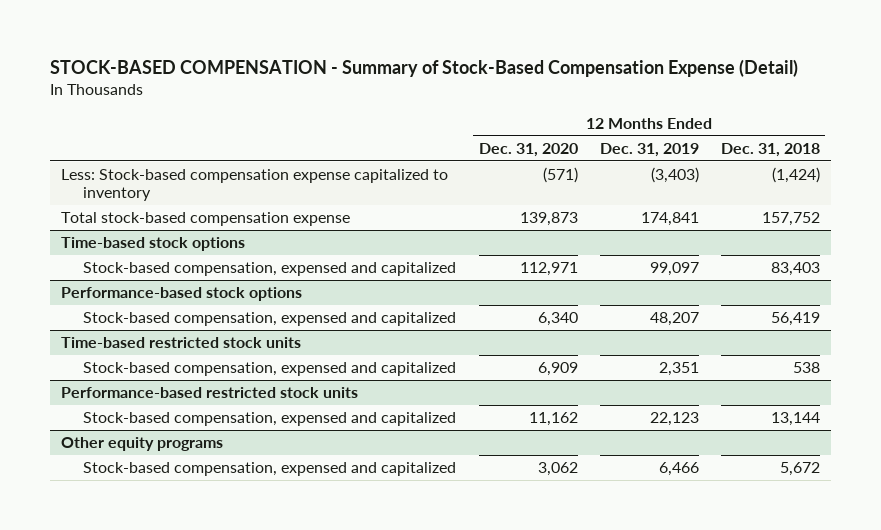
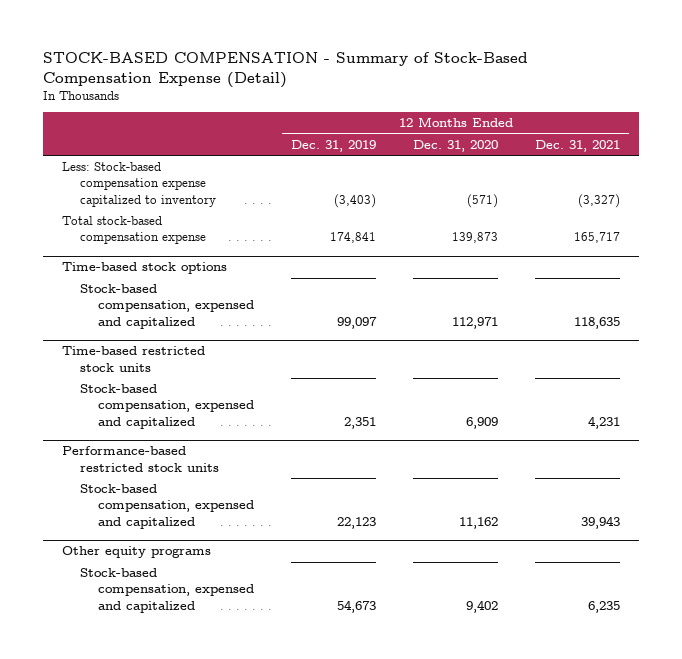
[720,142,820,157] Dec. 31, 2018 -> none
none -> [535,139,621,152] Dec. 31, 2021
[60,287,302,302] Performance-based stock options -> none
[83,312,457,327] Stock-based compensation, expensed and capitalized -> none
[537,462,578,477] 3,062 -> [466,599,499,613] 9,402
[658,462,699,477] 6,466 -> [337,599,377,613] 54,673

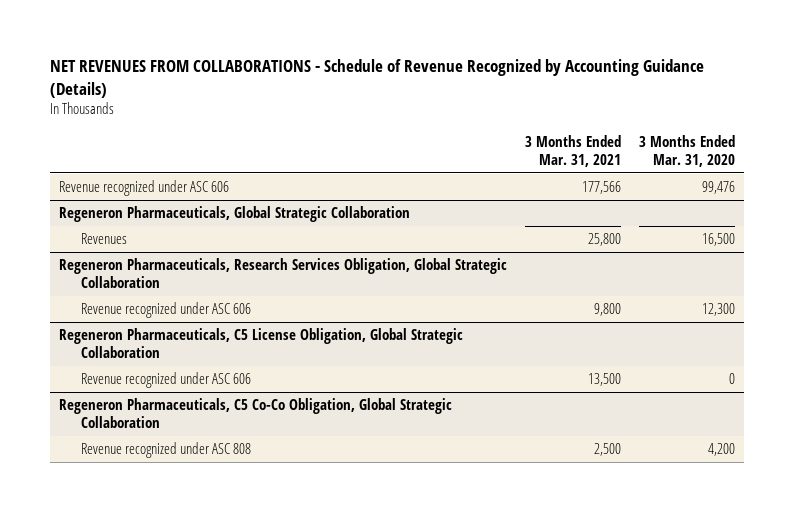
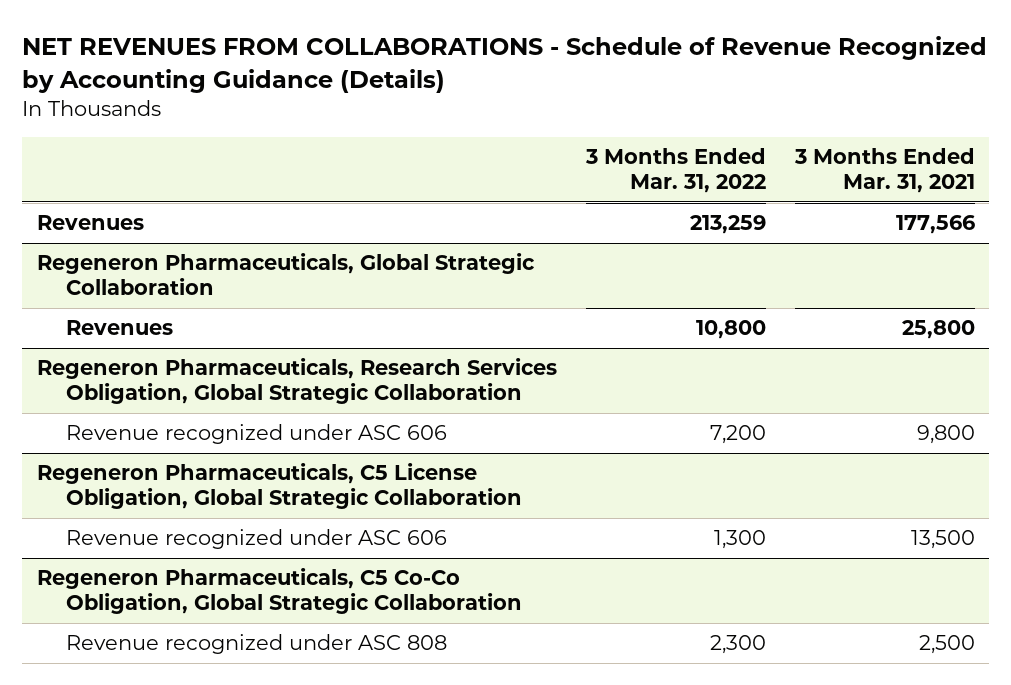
[638,134,735,167] 3 Months Ended Mar. 31, 2020 -> none
none -> [584,148,766,194] 3 Months Ended Mar. 31, 2022
[58,180,229,197] Revenue recognized under ASC 606 -> [36,215,144,231] Revenues

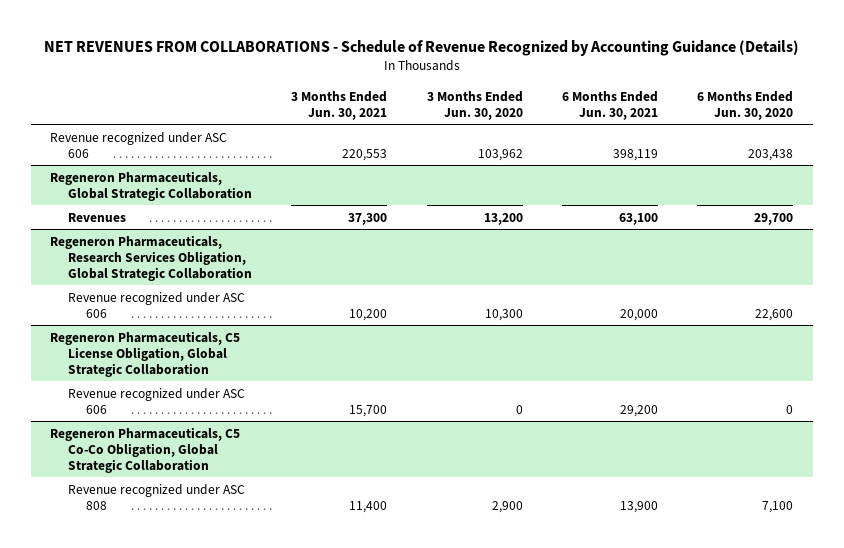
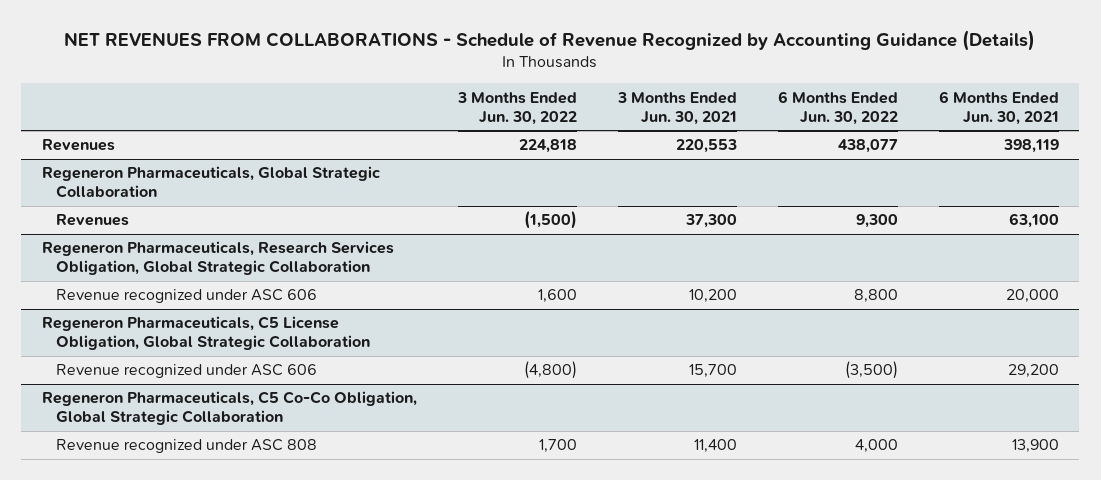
[426,90,523,120] 3 Months Ended Jun. 30, 2020 -> none
[697,90,794,120] 6 Months Ended Jun. 30, 2020 -> none
none -> [456,91,577,125] 3 Months Ended Jun. 30, 2022
none -> [777,90,898,125] 6 Months Ended Jun. 30, 2022
[50,131,228,158] Revenue recognized under ASC 606 -> [41,139,115,152] Revenues

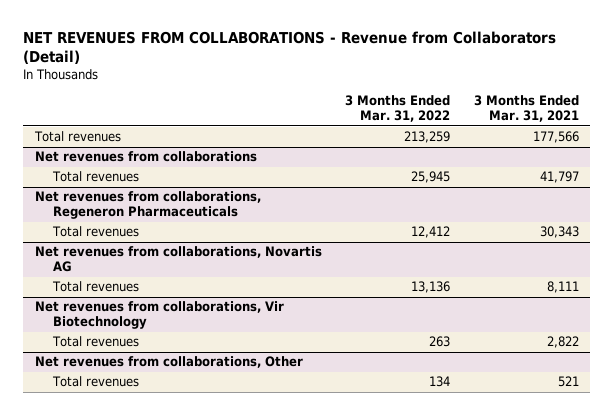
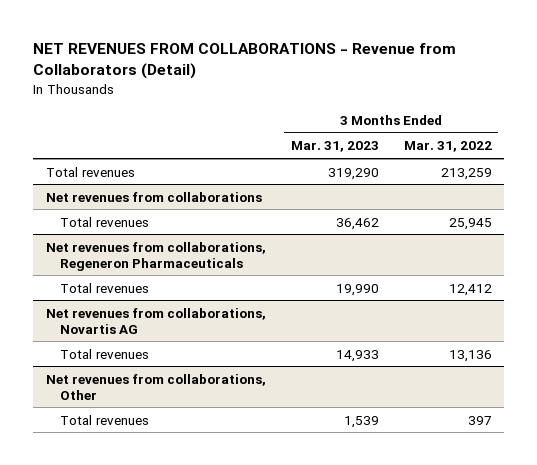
[473,95,579,123] 3 Months Ended Mar. 31, 2021 -> none
none -> [290,141,379,153] Mar. 31, 2023
[35,301,285,330] Net revenues from collaborations, Vir Biotechnology -> none
[51,336,139,348] Total revenues -> none
[429,376,451,388] 134 -> [467,415,492,425] 397

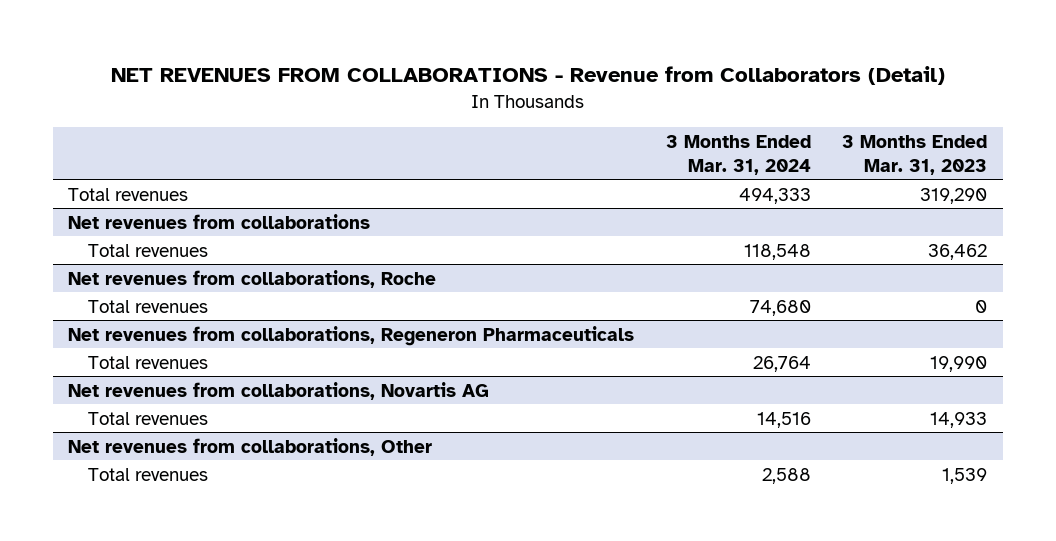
[403,141,492,153] Mar. 31, 2022 -> none
none -> [665,135,811,175] 3 Months Ended Mar. 31, 2024
none -> [68,269,437,288] Net revenues from collaborations, Roche
none -> [88,299,209,313] Total revenues

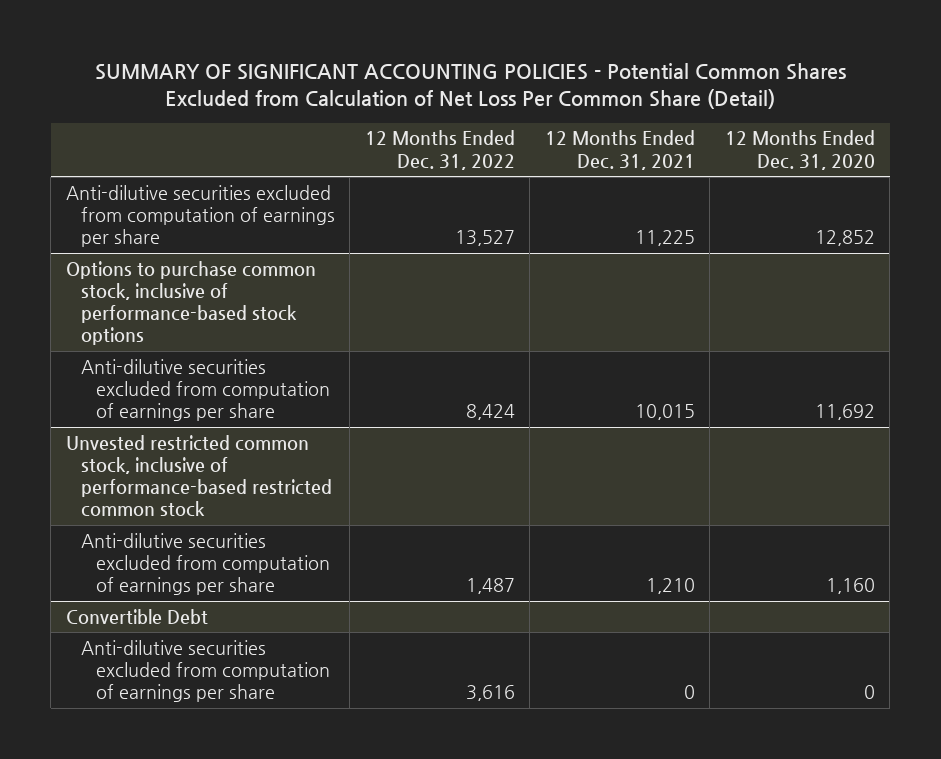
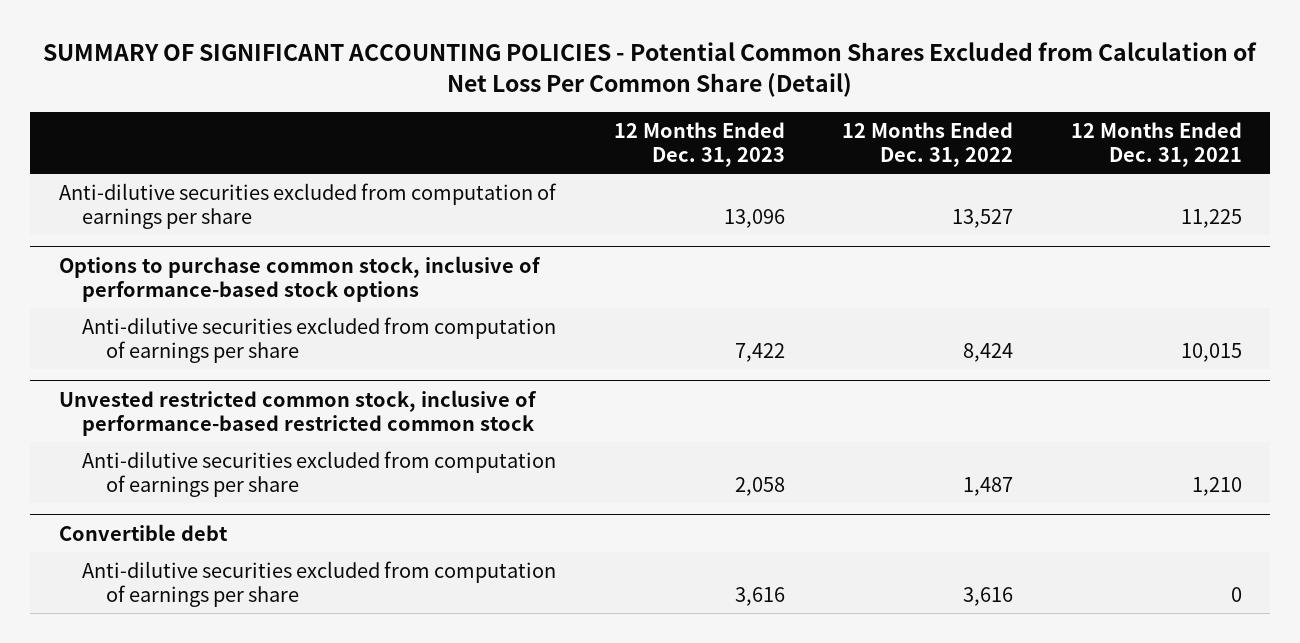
[724,130,875,170] 12 Months Ended Dec. 31, 2020 -> none
none -> [613,122,785,168] 12 Months Ended Dec. 31, 2023
[65,608,208,624] Convertible Debt -> [58,523,228,541] Convertible debt

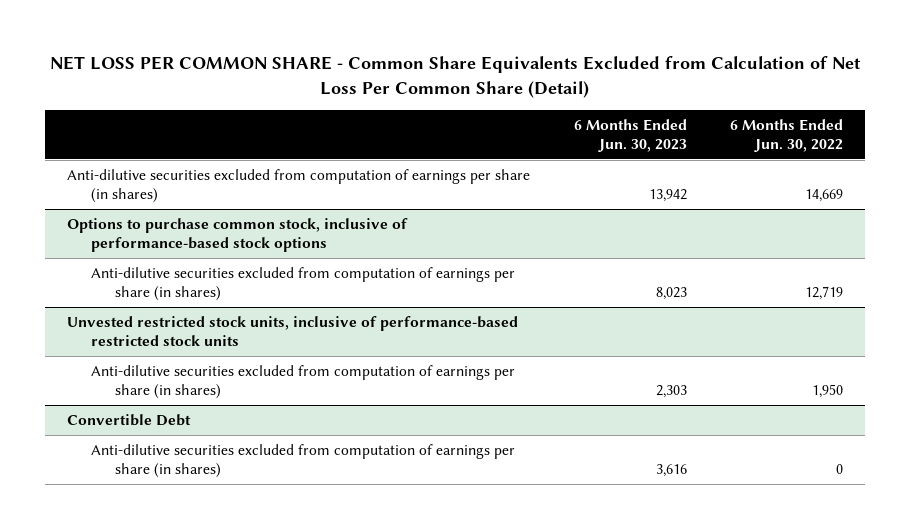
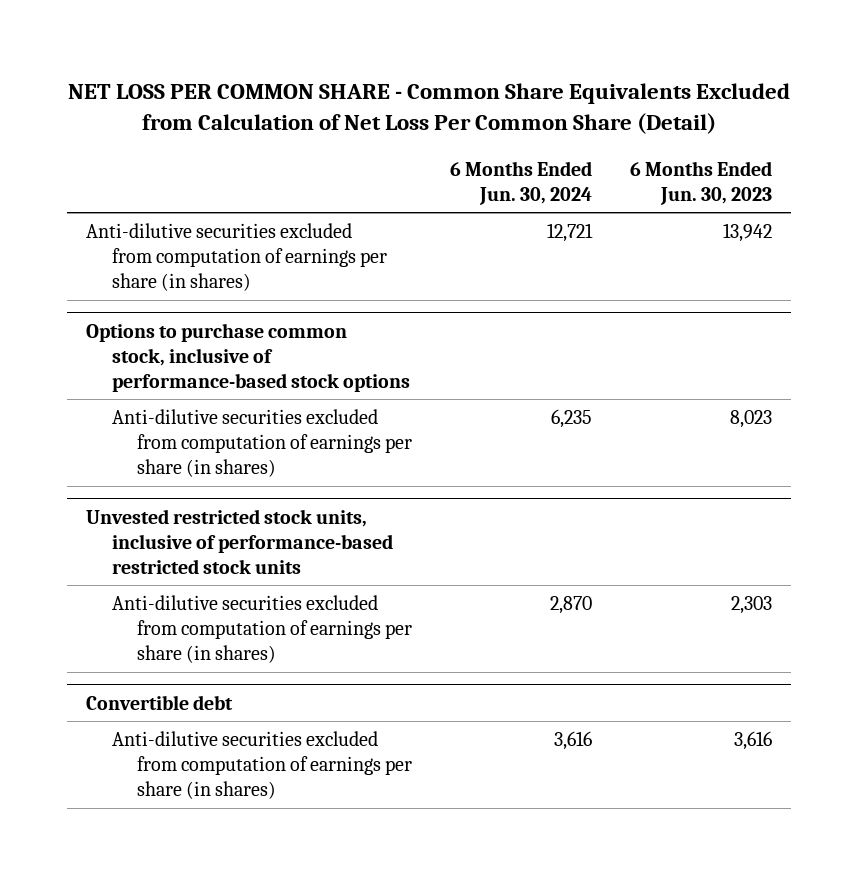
[730,118,844,152] 6 Months Ended Jun. 30, 2022 -> none
none -> [450,160,593,205] 6 Months Ended Jun. 30, 2024
[67,414,192,427] Convertible Debt -> [86,694,234,710] Convertible debt

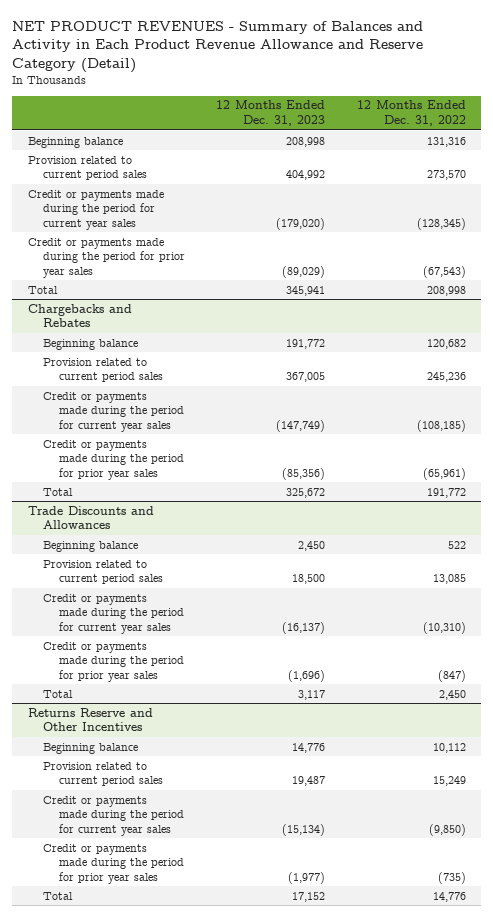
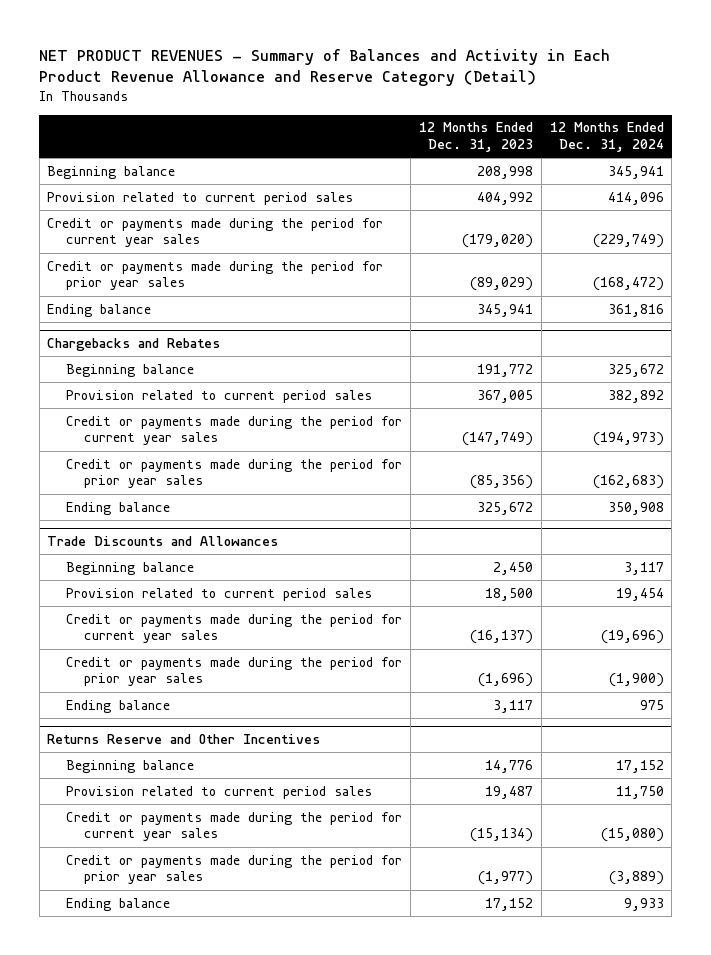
[356,100,466,126] 12 Months Ended Dec. 31, 2022 -> none
none -> [549,122,664,152] 12 Months Ended Dec. 31, 2024
[27,285,58,294] Total -> [47,303,152,317] Ending balance
[43,487,74,496] Total -> [65,501,170,515] Ending balance
[43,689,74,698] Total -> [65,699,170,713] Ending balance
[43,891,74,900] Total -> [65,897,170,911] Ending balance

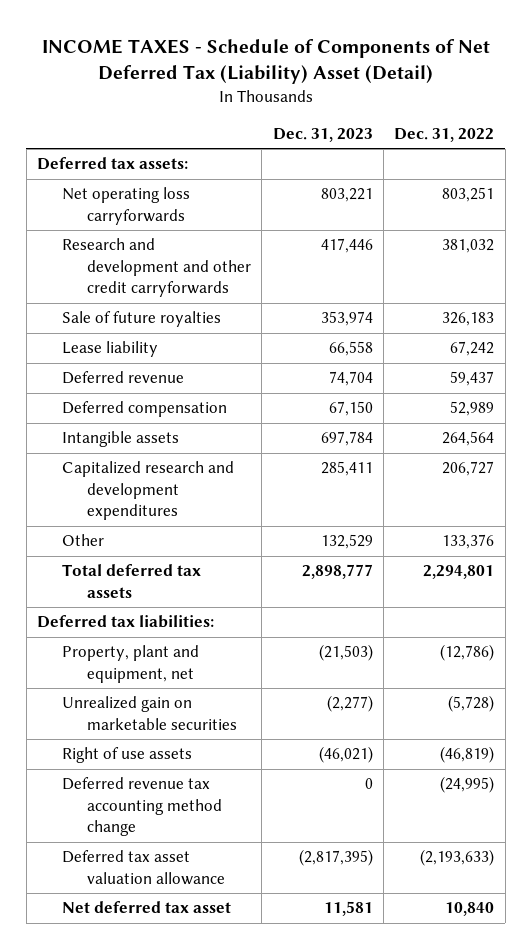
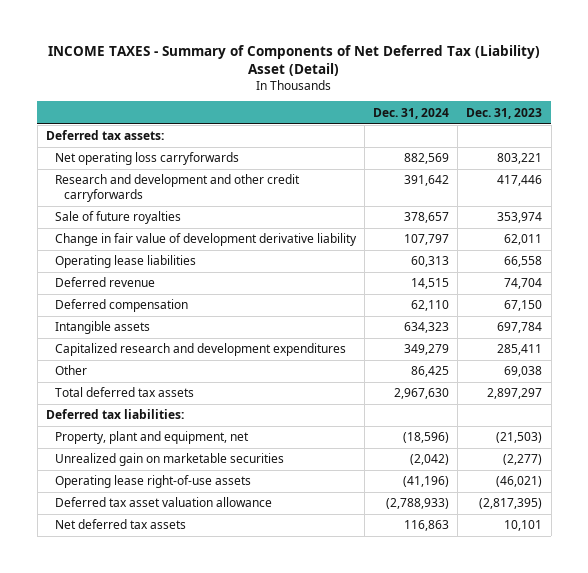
[41,38,490,84] INCOME TAXES - Schedule of Components of Net Deferred Tax (Liability) Asset (Detail) -> [48,44,541,76] INCOME TAXES - Summary of Components of Net Deferred Tax (Liability) Asset (Detail)
[394,127,495,142] Dec. 31, 2022 -> none
none -> [373,107,450,119] Dec. 31, 2024
none -> [54,233,357,247] Change in fair value of development derivative liability
[62,341,159,358] Lease liability -> [54,255,196,269] Operating lease liabilities
[320,534,373,550] 132,529 -> [504,366,543,378] 69,038
[301,564,373,580] 2,898,777 -> [487,388,543,400] 2,897,297
[62,777,222,837] Deferred revenue tax accounting method change -> none
[62,747,193,764] Right of use assets -> [54,475,251,489] Operating lease right-of-use assets
[62,901,232,914] Net deferred tax asset -> [54,519,186,530] Net deferred tax assets
[323,901,373,917] 11,581 -> [504,520,543,532] 10,101

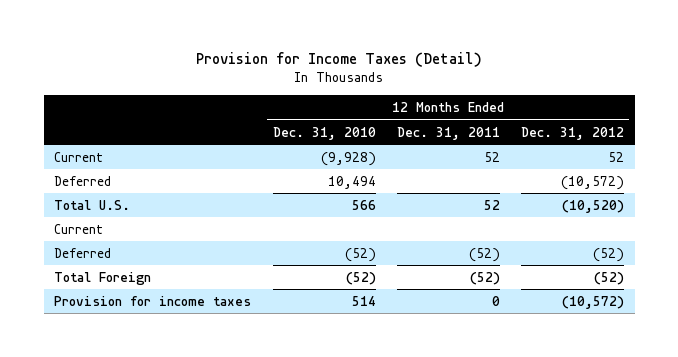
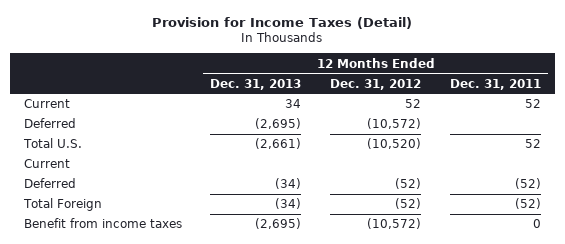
[272,126,376,140] Dec. 31, 2010 -> none
none -> [210,78,302,90] Dec. 31, 2013
[54,295,252,306] Provision for income taxes -> [23,218,182,229] Benefit from income taxes

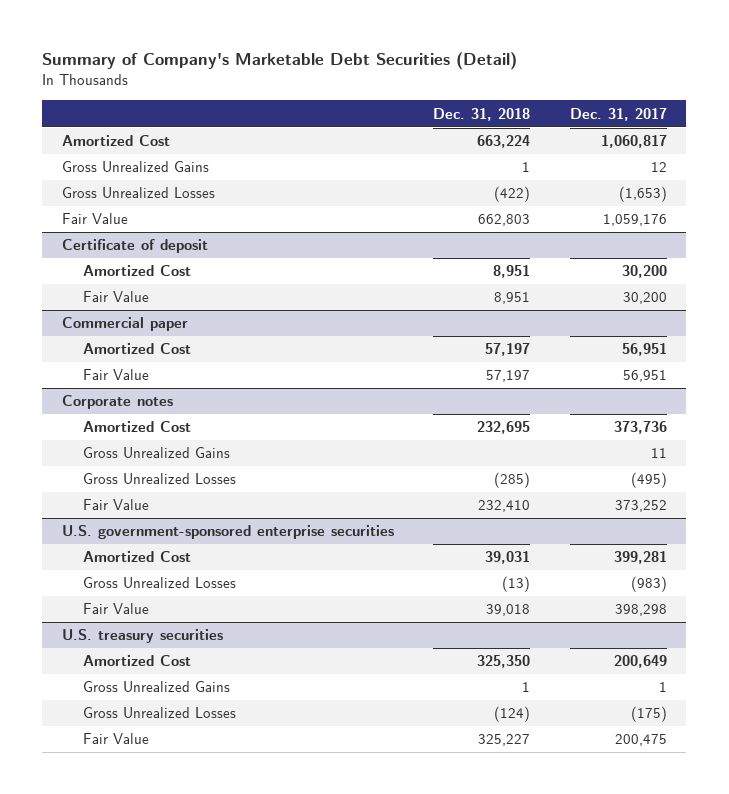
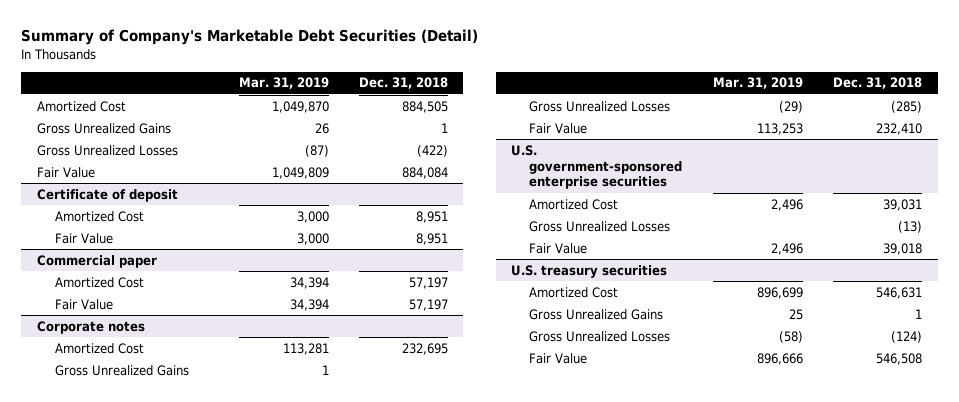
[569,107,667,121] Dec. 31, 2017 -> none
none -> [238,77,329,90] Mar. 31, 2019
[477,135,531,149] 663,224 -> [402,100,449,113] 884,505
[478,214,531,227] 662,803 -> [402,166,449,179] 884,084
[477,655,531,669] 325,350 -> [876,286,923,299] 546,631
[478,734,531,747] 325,227 -> [876,352,923,365] 546,508

